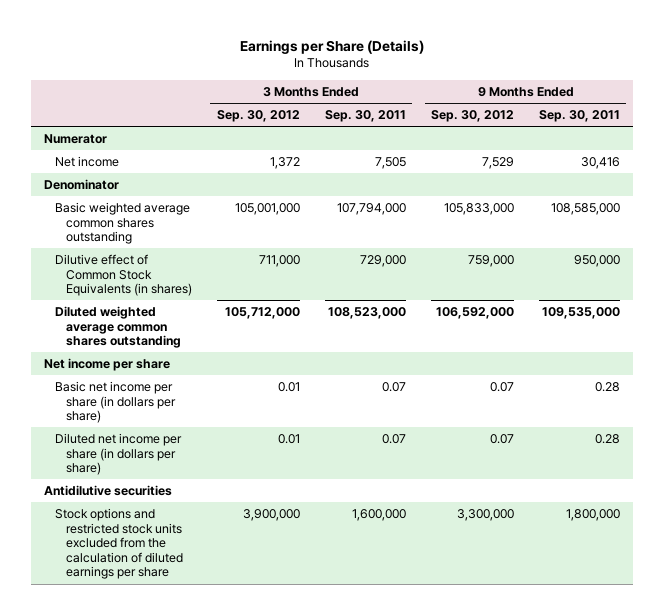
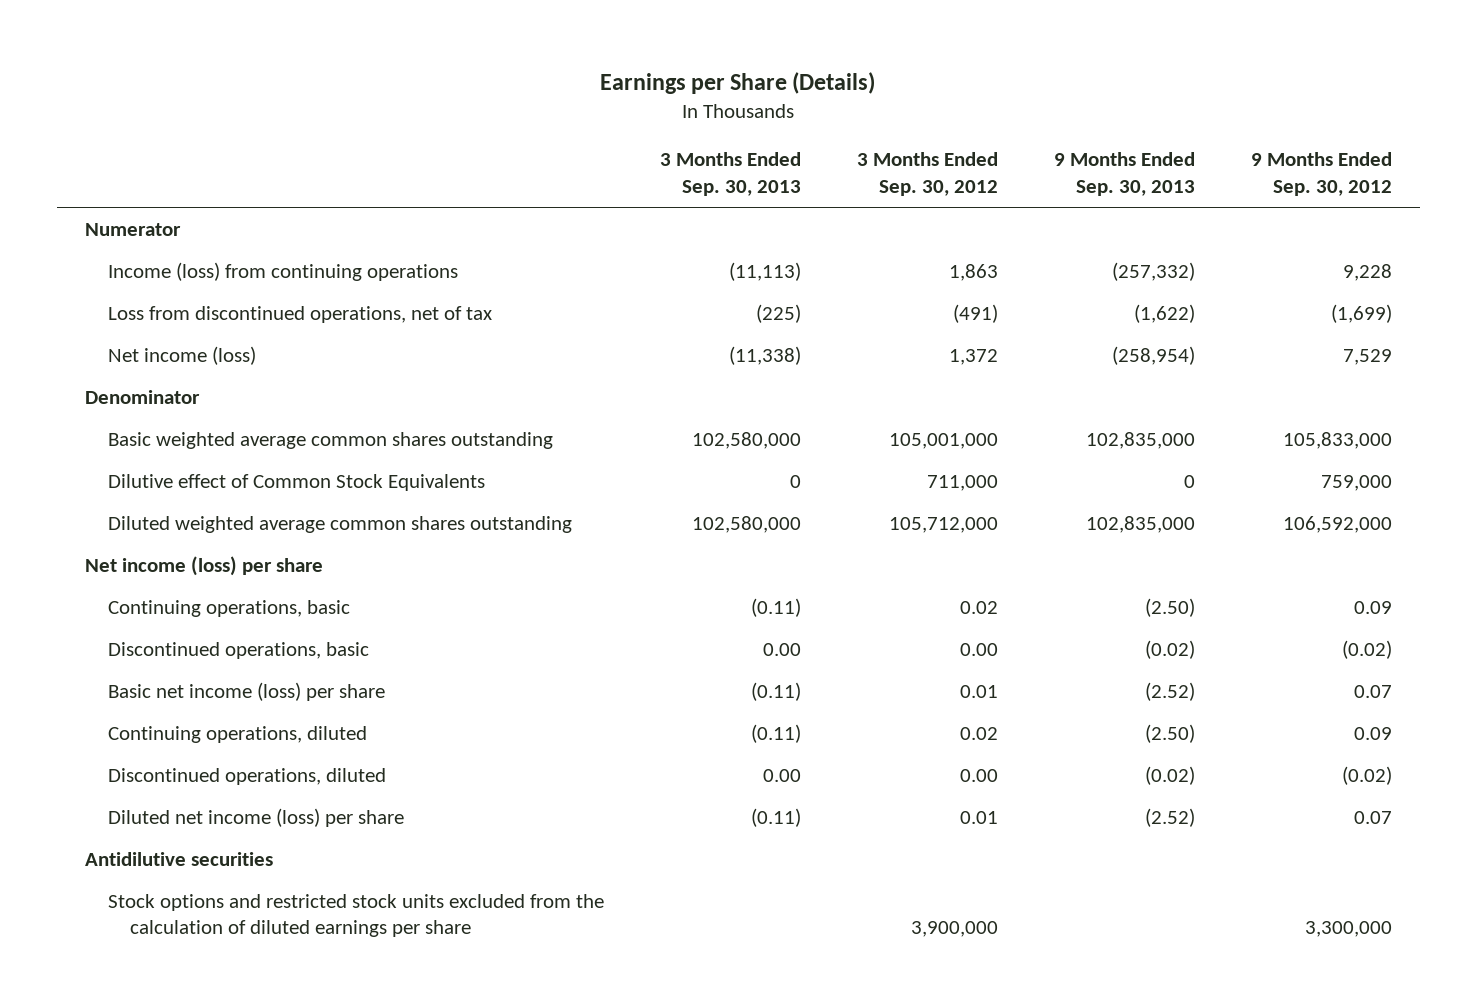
[324,110,406,123] Sep. 30, 2011 -> none
[539,110,621,123] Sep. 30, 2011 -> none
none -> [659,152,801,197] 3 Months Ended Sep. 30, 2013
none -> [1053,152,1195,197] 9 Months Ended Sep. 30, 2013
none -> [107,261,458,281] Income (loss) from continuing operations
none -> [107,305,492,323] Loss from discontinued operations, net of tax
[54,156,119,168] Net income -> [107,345,256,365] Net income (loss)
[54,254,192,297] Dilutive effect of Common Stock Equivalents (in shares) -> [107,473,485,491] Dilutive effect of Common Stock Equivalents
[44,358,171,372] Net income per share -> [85,555,324,576] Net income (loss) per share
none -> [107,599,350,617] Continuing operations, basic
none -> [107,641,369,659] Discontinued operations, basic
[54,381,176,424] Basic net income per share (in dollars per share) -> [107,681,385,701] Basic net income (loss) per share
none -> [107,725,367,743] Continuing operations, diluted
none -> [107,767,386,785] Discontinued operations, diluted
[54,433,182,476] Diluted net income per share (in dollars per share) -> [107,807,404,827] Diluted net income (loss) per share

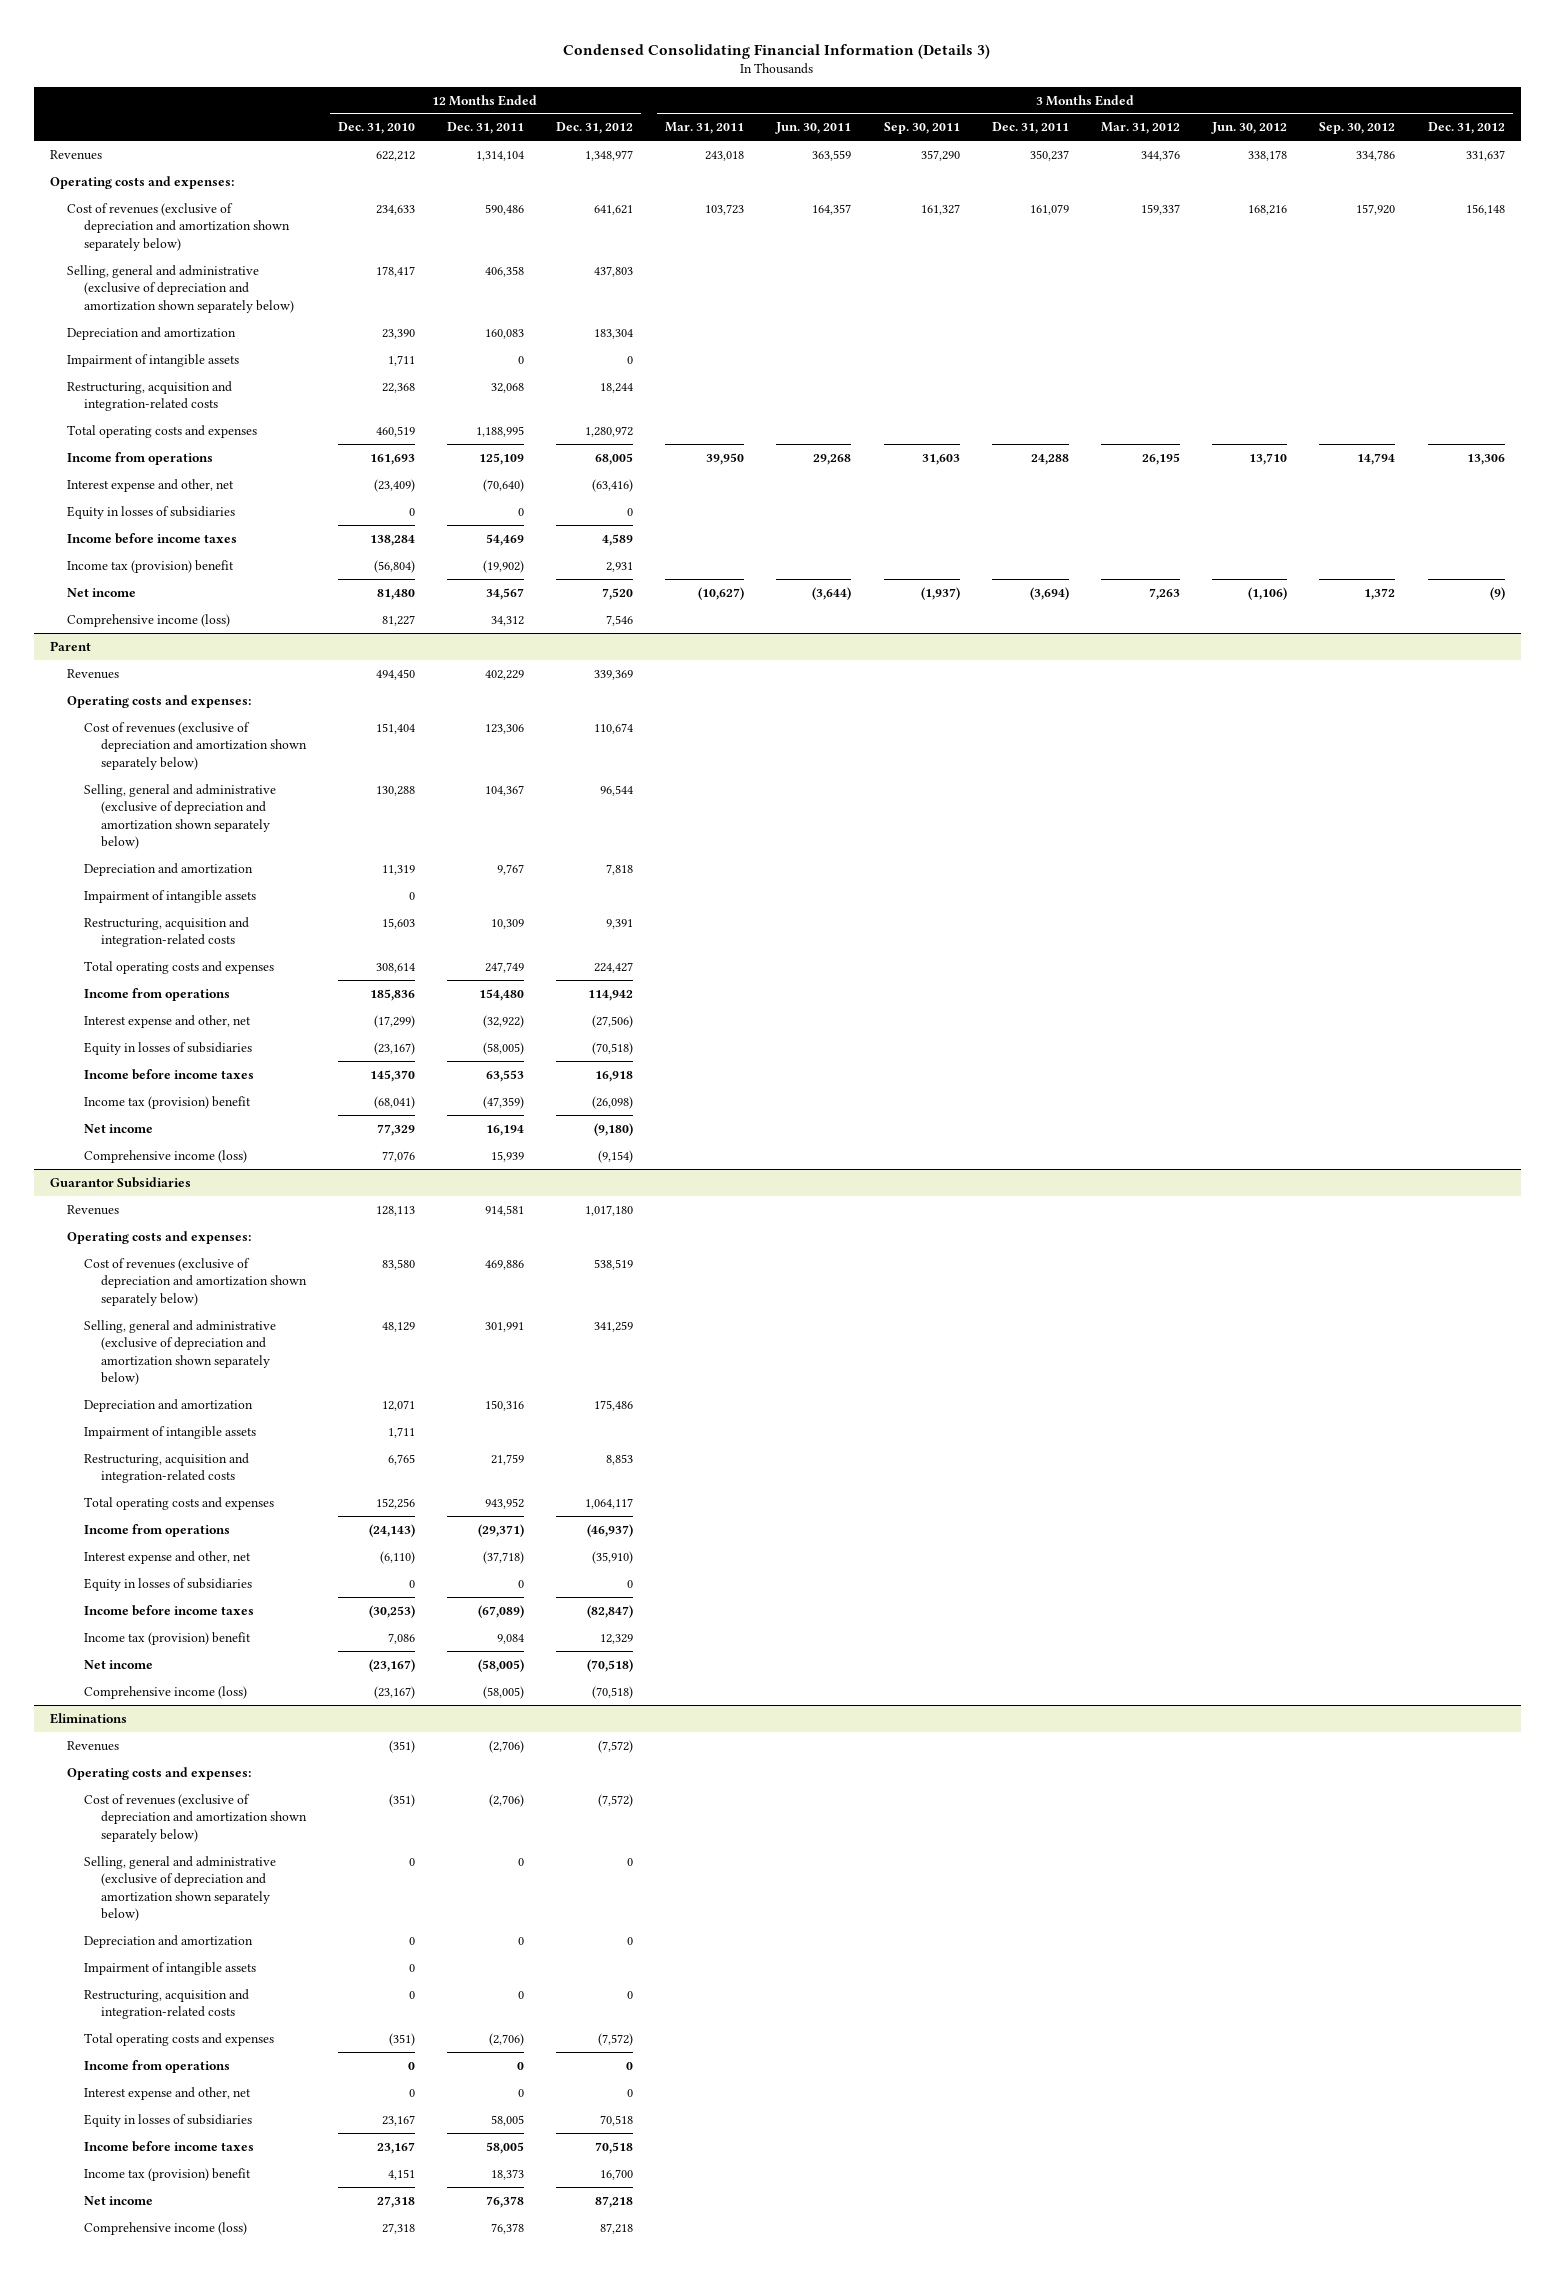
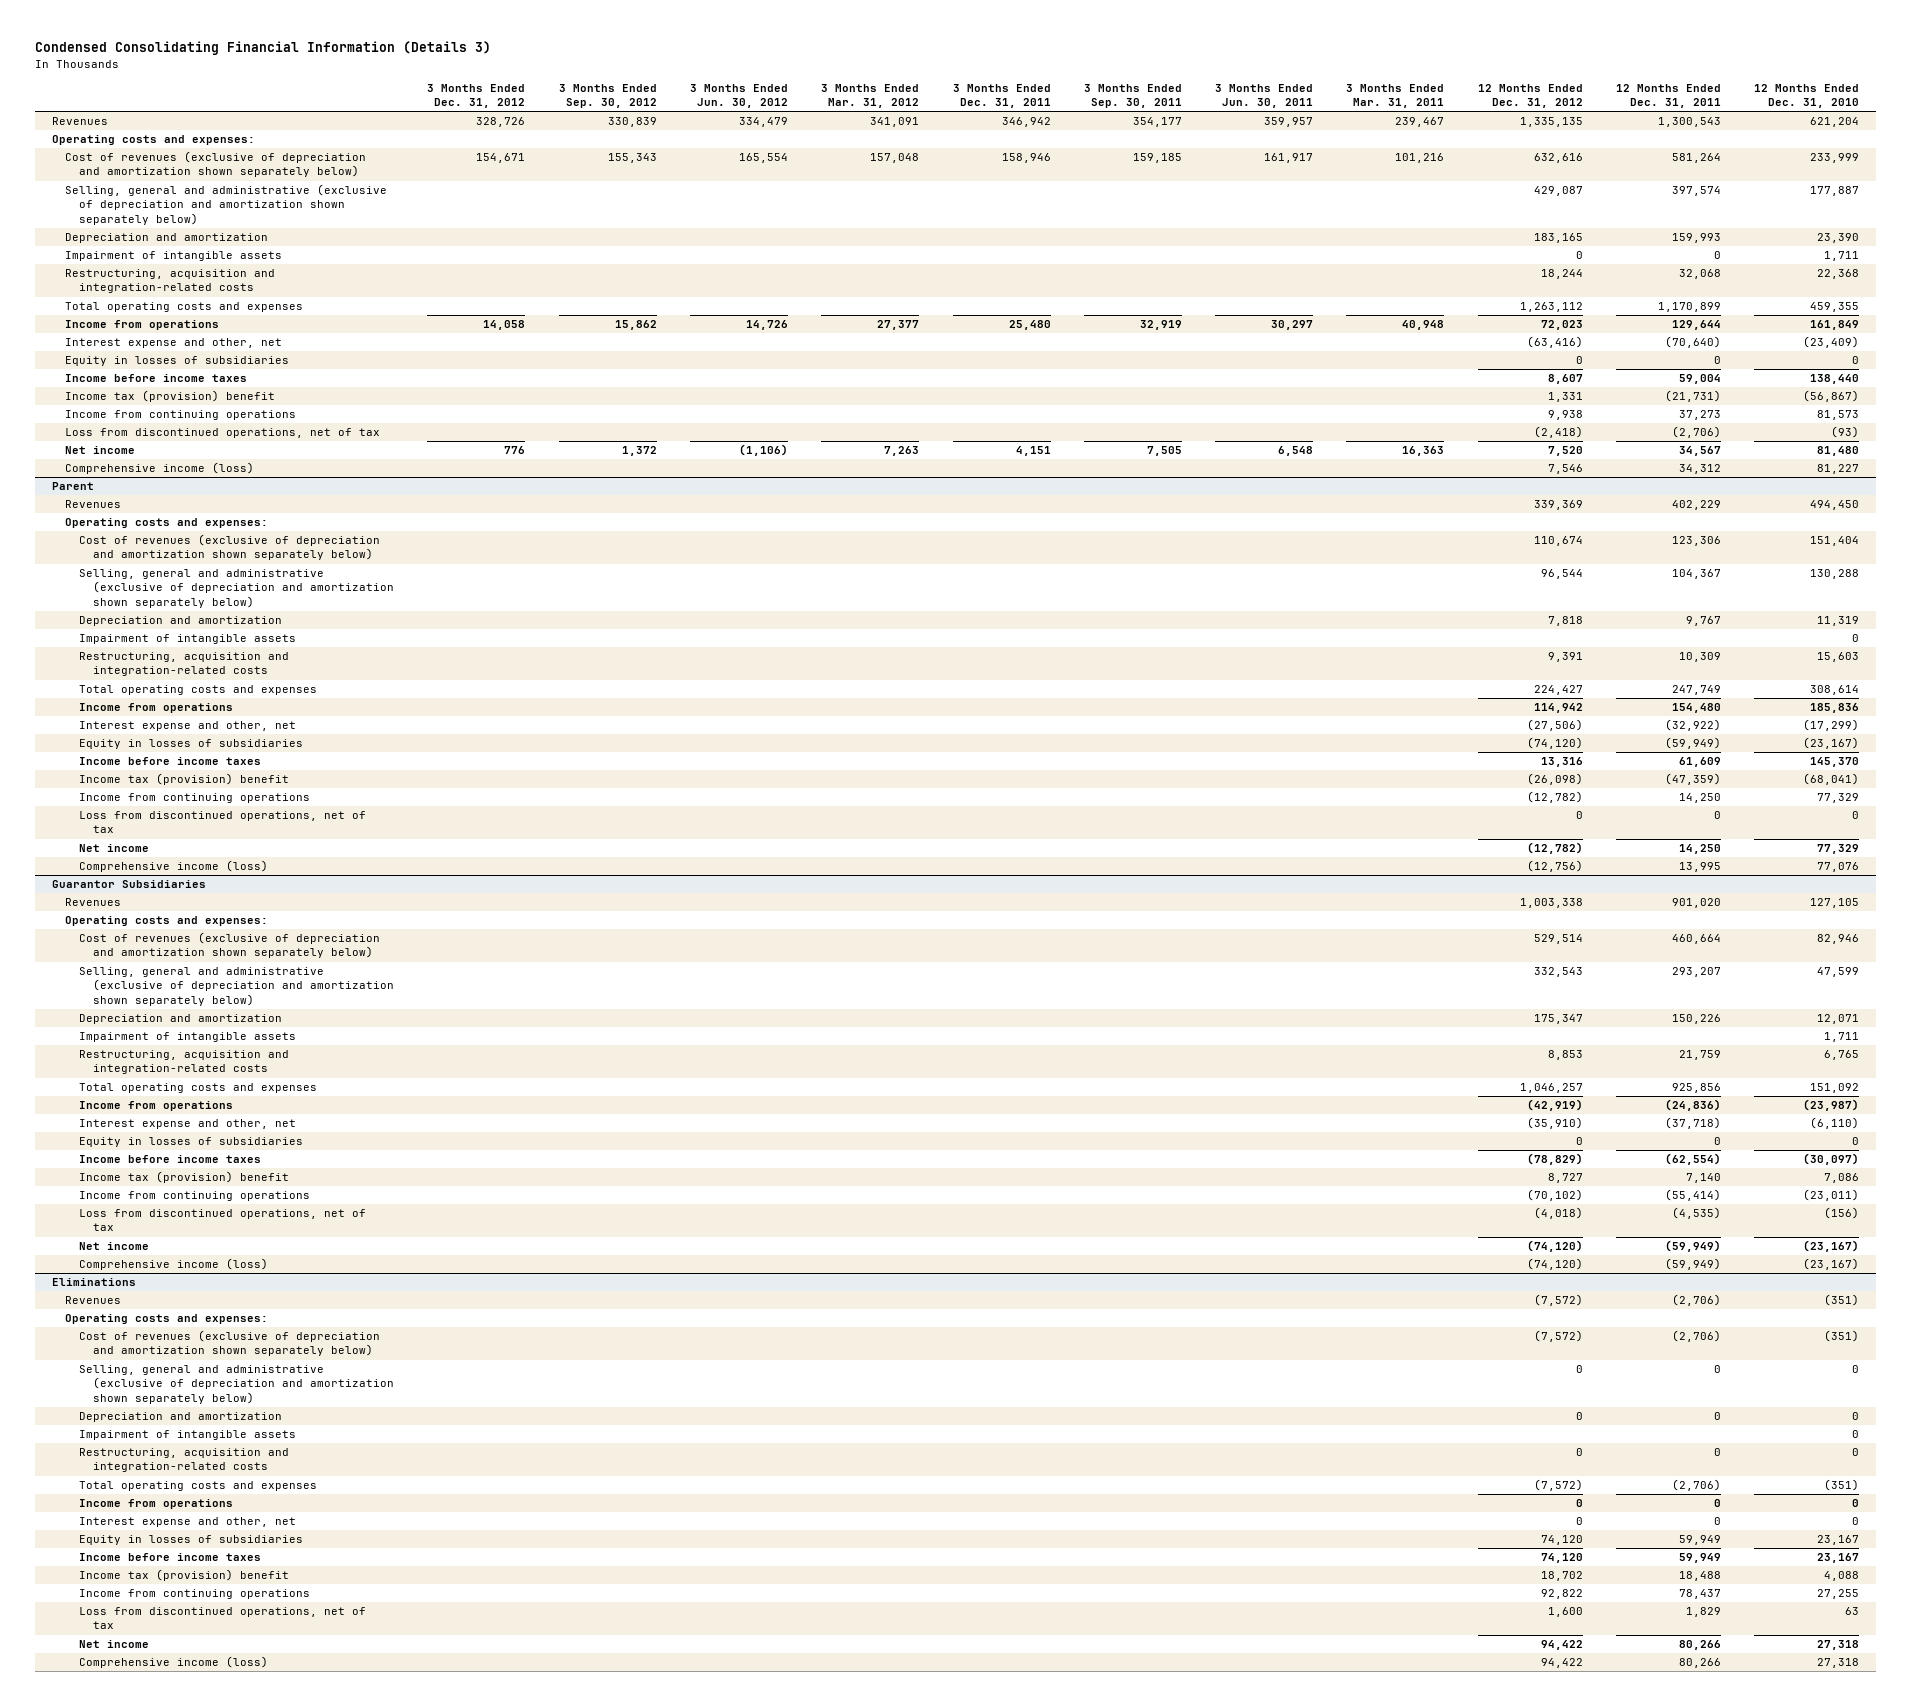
[375,150,415,161] 622,212 -> [1810,117,1860,128] 621,204
[475,150,524,161] 1,314,104 -> [1657,117,1721,128] 1,300,543
[585,149,634,161] 1,348,977 -> [1519,117,1583,128] 1,335,135
[705,150,745,161] 243,018 -> [1395,117,1445,128] 239,467
[812,149,852,161] 363,559 -> [1264,117,1314,128] 359,957
[920,149,960,161] 357,290 -> [1132,117,1182,128] 354,177
[1029,149,1069,161] 350,237 -> [1001,117,1051,128] 346,942
[1141,149,1181,161] 344,376 -> [870,117,920,128] 341,091
[1248,149,1288,161] 338,178 -> [738,117,788,128] 334,479
[1356,149,1396,161] 334,786 -> [607,117,657,128] 330,839
[1465,149,1505,161] 331,637 -> [476,117,526,128] 328,726
[375,204,415,215] 234,633 -> [1810,153,1860,164] 233,999
[484,203,524,215] 590,486 -> [1671,153,1721,164] 581,264
[594,204,634,215] 641,621 -> [1533,153,1583,164] 632,616
[705,203,745,215] 103,723 -> [1395,153,1445,164] 101,216
[812,203,852,215] 164,357 -> [1264,153,1314,164] 161,917
[920,203,960,215] 161,327 -> [1132,153,1182,164] 159,185
[1029,203,1069,215] 161,079 -> [1001,153,1051,164] 158,946
[1141,203,1181,215] 159,337 -> [870,153,920,164] 157,048
[1248,204,1288,215] 168,216 -> [738,153,788,164] 165,554
[1356,203,1396,215] 157,920 -> [607,153,657,164] 155,343
[1465,203,1505,215] 156,148 -> [476,153,526,164] 154,671
[375,265,415,277] 178,417 -> [1810,186,1860,197] 177,887
[484,265,524,277] 406,358 -> [1671,186,1721,197] 397,574
[594,265,634,277] 437,803 -> [1533,186,1583,197] 429,087
[484,328,524,339] 160,083 -> [1671,233,1721,244] 159,993
[594,328,634,339] 183,304 -> [1533,233,1583,244] 183,165
[375,425,415,437] 460,519 -> [1810,302,1860,313] 459,355
[475,425,524,437] 1,188,995 -> [1657,302,1721,313] 1,170,899
[585,425,634,437] 1,280,972 -> [1519,302,1583,313] 1,263,112
[369,453,415,465] 161,693 -> [1810,320,1860,331] 161,849
[478,452,524,465] 125,109 -> [1671,320,1721,331] 129,644
[595,452,634,465] 68,005 -> [1540,320,1583,331] 72,023
[706,452,745,465] 39,950 -> [1402,320,1445,331] 40,948
[813,453,852,465] 29,268 -> [1271,320,1314,331] 30,297
[921,453,960,465] 31,603 -> [1139,320,1182,331] 32,919
[1030,453,1069,465] 24,288 -> [1008,320,1051,331] 25,480
[1142,452,1181,465] 26,195 -> [877,320,920,331] 27,377
[1249,452,1288,465] 13,710 -> [745,320,788,331] 14,726
[1357,452,1396,465] 14,794 -> [614,320,657,331] 15,862
[1466,453,1505,465] 13,306 -> [483,320,526,331] 14,058
[369,534,415,546] 138,284 -> [1810,374,1860,385] 138,440
[485,533,524,546] 54,469 -> [1678,374,1721,385] 59,004
[602,533,634,546] 4,589 -> [1547,374,1583,385] 8,607
[373,559,415,573] (56,804) -> [1803,390,1860,403] (56,867)
[482,559,524,573] (19,902) -> [1664,390,1721,403] (21,731)
[606,561,634,572] 2,931 -> [1547,392,1583,403] 1,331
none -> [65,410,297,421] Income from continuing operations
none -> [65,428,381,439] Loss from discontinued operations, net of tax
[698,586,745,600] (10,627) -> [1402,446,1445,457] 16,363
[812,586,852,600] (3,644) -> [1278,446,1314,457] 6,548
[920,586,960,600] (1,937) -> [1146,446,1182,457] 7,505
[1029,586,1069,600] (3,694) -> [1015,446,1051,457] 4,151
[1489,586,1505,600] (9) -> [504,446,526,455] 776
[482,1041,524,1055] (58,005) -> [1664,737,1721,750] (59,949)
[592,1041,634,1055] (70,518) -> [1526,737,1583,750] (74,120)
[485,1069,524,1082] 63,553 -> [1678,757,1721,768] 61,609
[595,1070,634,1082] 16,918 -> [1540,757,1583,768] 13,316
none -> [79,793,311,804] Income from continuing operations
none -> [79,811,367,834] Loss from discontinued operations, net of tax
[485,1124,524,1136] 16,194 -> [1678,844,1721,855] 14,250
[594,1122,634,1136] (9,180) -> [1526,842,1583,855] (12,782)
[490,1150,524,1162] 15,939 -> [1678,862,1721,873] 13,995
[598,1149,634,1163] (9,154) -> [1526,860,1583,873] (12,756)
[375,1205,415,1216] 128,113 -> [1810,898,1860,909] 127,105
[484,1204,524,1216] 914,581 -> [1671,898,1721,909] 901,020
[585,1204,634,1216] 1,017,180 -> [1519,898,1583,909] 1,003,338
[381,1258,415,1270] 83,580 -> [1817,934,1860,945] 82,946
[484,1259,524,1270] 469,886 -> [1671,934,1721,945] 460,664
[594,1258,634,1270] 538,519 -> [1533,934,1583,945] 529,514
[381,1321,415,1332] 48,129 -> [1817,967,1860,978] 47,599
[484,1321,524,1332] 301,991 -> [1671,967,1721,978] 293,207
[594,1320,634,1332] 341,259 -> [1533,967,1583,978] 332,543
[484,1399,524,1411] 150,316 -> [1671,1014,1721,1025] 150,226
[594,1399,634,1411] 175,486 -> [1533,1014,1583,1025] 175,347
[375,1497,415,1509] 152,256 -> [1810,1083,1860,1094] 151,092
[484,1497,524,1509] 943,952 -> [1671,1083,1721,1094] 925,856
[585,1497,634,1509] 1,064,117 -> [1519,1083,1583,1094] 1,046,257
[368,1523,415,1537] (24,143) -> [1803,1099,1860,1112] (23,987)
[477,1523,524,1537] (29,371) -> [1664,1099,1721,1112] (24,836)
[587,1523,634,1537] (46,937) -> [1526,1099,1583,1112] (42,919)
[368,1604,415,1618] (30,253) -> [1803,1153,1860,1166] (30,097)
[477,1604,524,1618] (67,089) -> [1664,1153,1721,1166] (62,554)
[587,1604,634,1618] (82,847) -> [1526,1153,1583,1166] (78,829)
[496,1633,524,1644] 9,084 -> [1685,1173,1721,1184] 7,140
[600,1633,634,1644] 12,329 -> [1547,1173,1583,1184] 8,727
none -> [79,1191,311,1202] Income from continuing operations
none -> [79,1209,367,1232] Loss from discontinued operations, net of tax
[477,1658,524,1672] (58,005) -> [1664,1240,1721,1253] (59,949)
[587,1658,634,1672] (70,518) -> [1526,1240,1583,1253] (74,120)
[482,1685,524,1699] (58,005) -> [1664,1258,1721,1271] (59,949)
[592,1685,634,1699] (70,518) -> [1526,1258,1583,1271] (74,120)
[490,2114,524,2126] 58,005 -> [1678,1535,1721,1546] 59,949
[600,2114,634,2126] 70,518 -> [1540,1535,1583,1546] 74,120
[485,2141,524,2154] 58,005 -> [1678,1553,1721,1564] 59,949
[595,2141,634,2154] 70,518 -> [1540,1553,1583,1564] 74,120
[387,2168,415,2180] 4,151 -> [1824,1571,1860,1582] 4,088
[490,2168,524,2180] 18,373 -> [1678,1571,1721,1582] 18,488
[600,2168,634,2180] 16,700 -> [1540,1571,1583,1582] 18,702
none -> [79,1589,311,1600] Income from continuing operations
none -> [79,1607,367,1630] Loss from discontinued operations, net of tax
[485,2195,524,2208] 76,378 -> [1678,1640,1721,1651] 80,266
[595,2195,634,2208] 87,218 -> [1540,1640,1583,1651] 94,422
[490,2222,524,2234] 76,378 -> [1678,1658,1721,1669] 80,266
[600,2222,634,2234] 87,218 -> [1540,1658,1583,1669] 94,422

